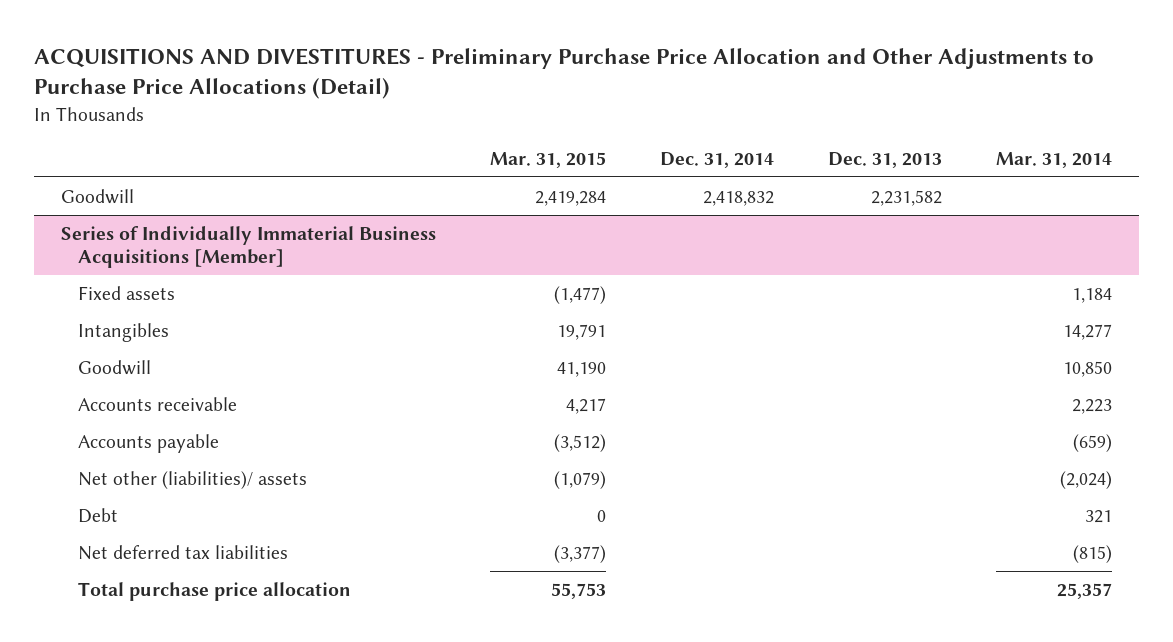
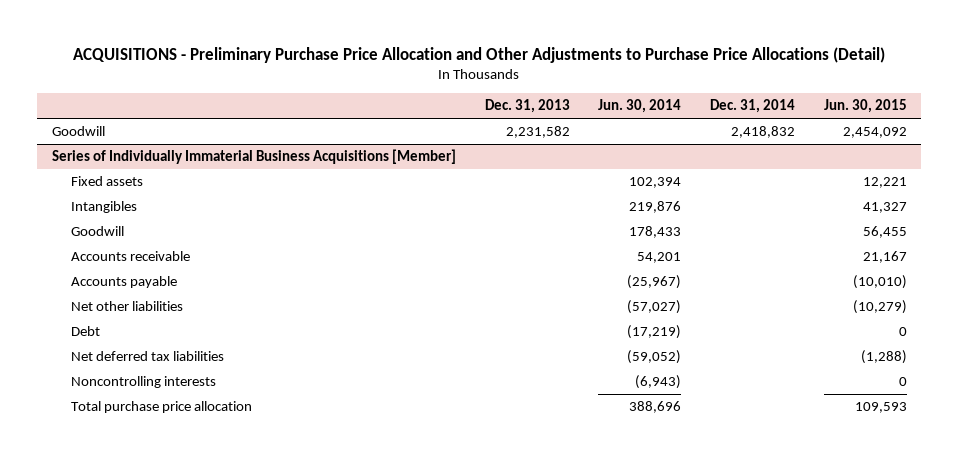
[33,48,1094,100] ACQUISITIONS AND DIVESTITURES - Preliminary Purchase Price Allocation and Other Adjustments to Purchase Price Allocations (Detail) -> [73,46,886,63] ACQUISITIONS - Preliminary Purchase Price Allocation and Other Adjustments to Purchase Price Allocations (Detail)
[489,151,606,168] Mar. 31, 2015 -> none
[995,151,1112,168] Mar. 31, 2014 -> none
none -> [598,99,682,114] Jun. 30, 2014
none -> [823,99,907,114] Jun. 30, 2015
[78,470,308,489] Net other (liabilities)/ assets -> [71,301,184,312] Net other liabilities
none -> [71,376,217,389] Noncontrolling interests

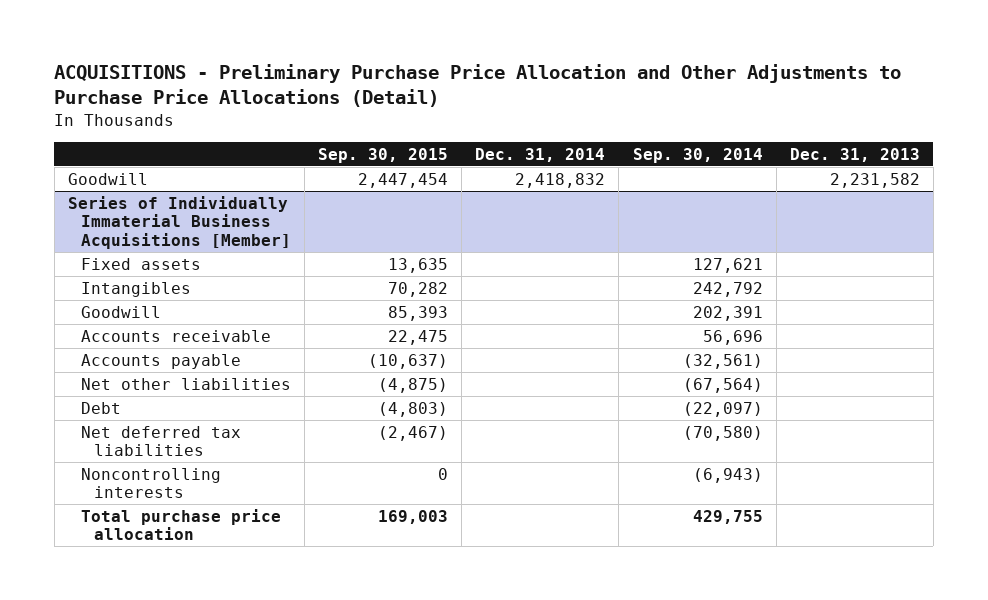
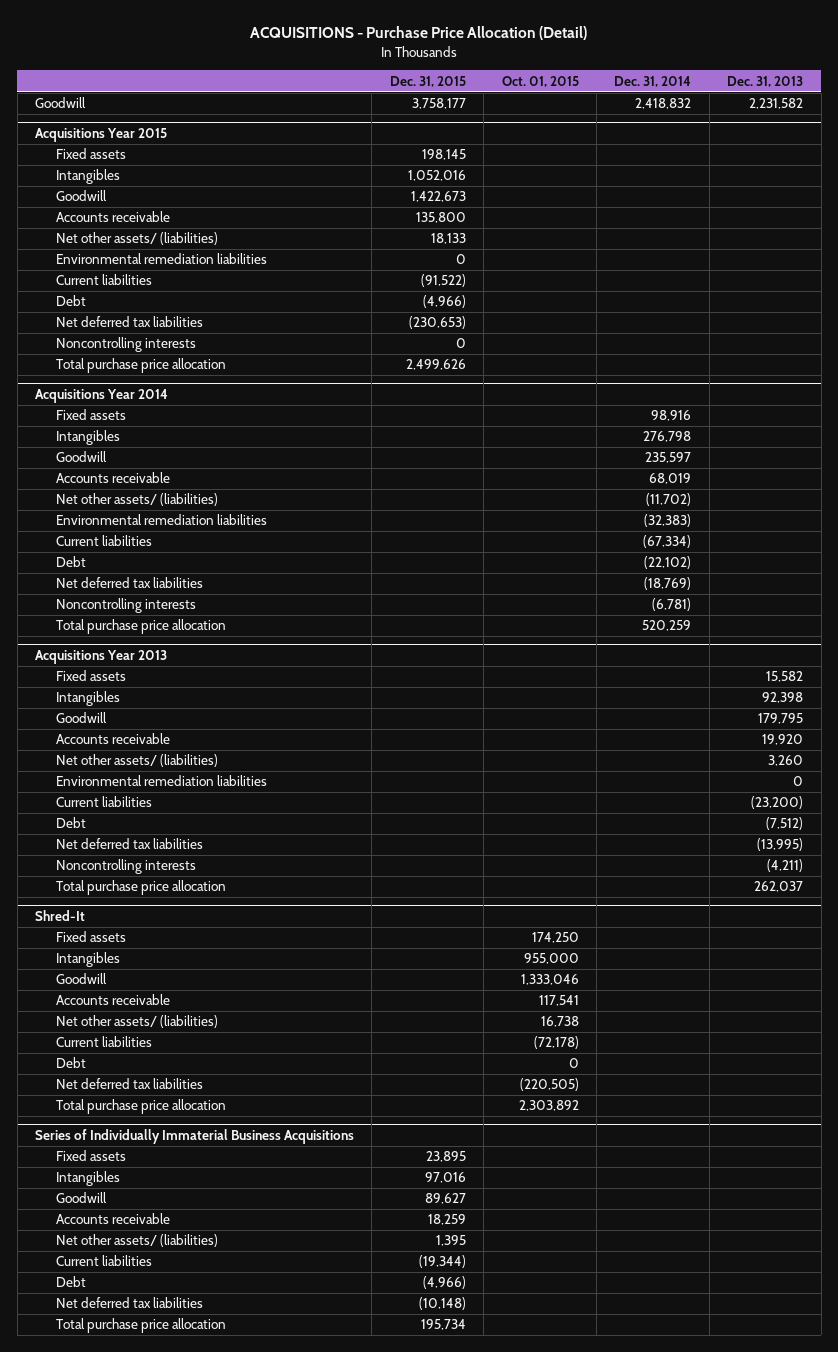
[54,64,902,108] ACQUISITIONS - Preliminary Purchase Price Allocation and Other Adjustments to Purchase Price Allocations (Detail) -> [250,26,588,41] ACQUISITIONS - Purchase Price Allocation (Detail)
[318,147,449,163] Sep. 30, 2015 -> none
[632,147,763,163] Sep. 30, 2014 -> none
none -> [389,75,466,87] Dec. 31, 2015
none -> [501,75,579,87] Oct. 01, 2015
none -> [35,127,168,142] Acquisitions Year 2015
none -> [55,148,126,160] Fixed assets
none -> [55,169,120,185] Intangibles
none -> [55,190,107,202] Goodwill
none -> [55,211,170,223] Accounts receivable
none -> [55,232,218,246] Net other assets/ (liabilities)
none -> [55,253,267,265] Environmental remediation liabilities
none -> [55,274,152,286] Current liabilities
none -> [55,295,86,307] Debt
none -> [55,316,203,328] Net deferred tax liabilities
none -> [55,337,196,353] Noncontrolling interests
none -> [55,358,226,374] Total purchase price allocation
none -> [35,388,169,403] Acquisitions Year 2014
none -> [55,409,126,421] Fixed assets
none -> [55,430,120,446] Intangibles
none -> [55,451,107,463] Goodwill
none -> [55,472,170,484] Accounts receivable
none -> [55,493,218,507] Net other assets/ (liabilities)
none -> [55,514,267,526] Environmental remediation liabilities
none -> [55,535,152,547] Current liabilities
none -> [55,556,86,568] Debt
none -> [55,577,203,589] Net deferred tax liabilities
none -> [55,598,196,614] Noncontrolling interests
none -> [55,619,226,635] Total purchase price allocation
none -> [35,649,168,664] Acquisitions Year 2013
none -> [55,670,126,682] Fixed assets
none -> [55,691,120,707] Intangibles
none -> [55,712,107,724] Goodwill
none -> [55,733,170,745] Accounts receivable
none -> [55,754,218,768] Net other assets/ (liabilities)
none -> [55,775,267,787] Environmental remediation liabilities
none -> [55,796,152,808] Current liabilities
none -> [55,817,86,829] Debt
none -> [55,838,203,850] Net deferred tax liabilities
none -> [55,859,196,875] Noncontrolling interests
none -> [55,880,226,896] Total purchase price allocation
none -> [35,909,86,921] Shred-It
none -> [55,931,126,943] Fixed assets
none -> [55,952,120,968] Intangibles
none -> [55,973,107,985] Goodwill
none -> [55,994,170,1006] Accounts receivable
none -> [55,1015,218,1029] Net other assets/ (liabilities)
none -> [55,1036,152,1048] Current liabilities
none -> [55,1057,86,1069] Debt
none -> [55,1078,203,1090] Net deferred tax liabilities
none -> [55,1099,226,1115] Total purchase price allocation
[67,195,291,249] Series of Individually Immaterial Business Acquisitions [Member] -> [35,1128,355,1144] Series of Individually Immaterial Business Acquisitions
[80,353,241,369] Accounts payable -> none
[80,377,291,390] Net other liabilities -> [55,1234,218,1248] Net other assets/ (liabilities)
none -> [55,1255,152,1267] Current liabilities
[80,467,221,499] Noncontrolling interests -> none

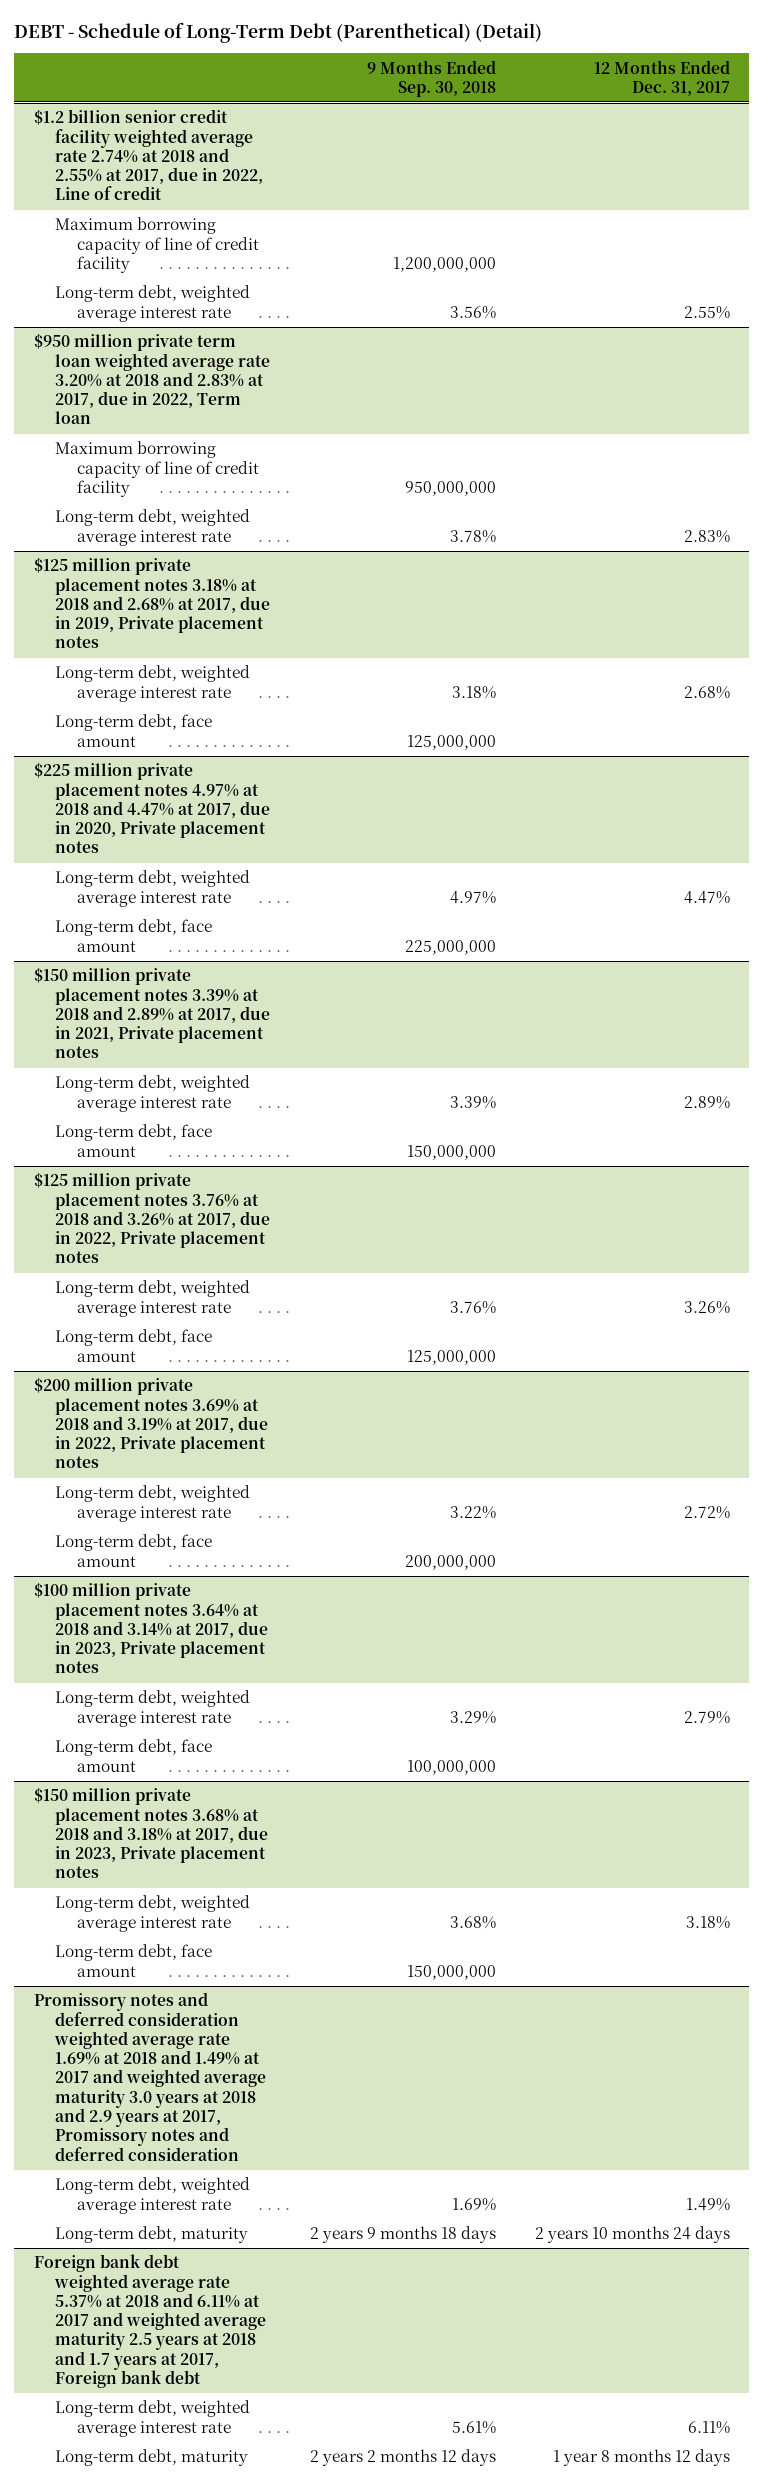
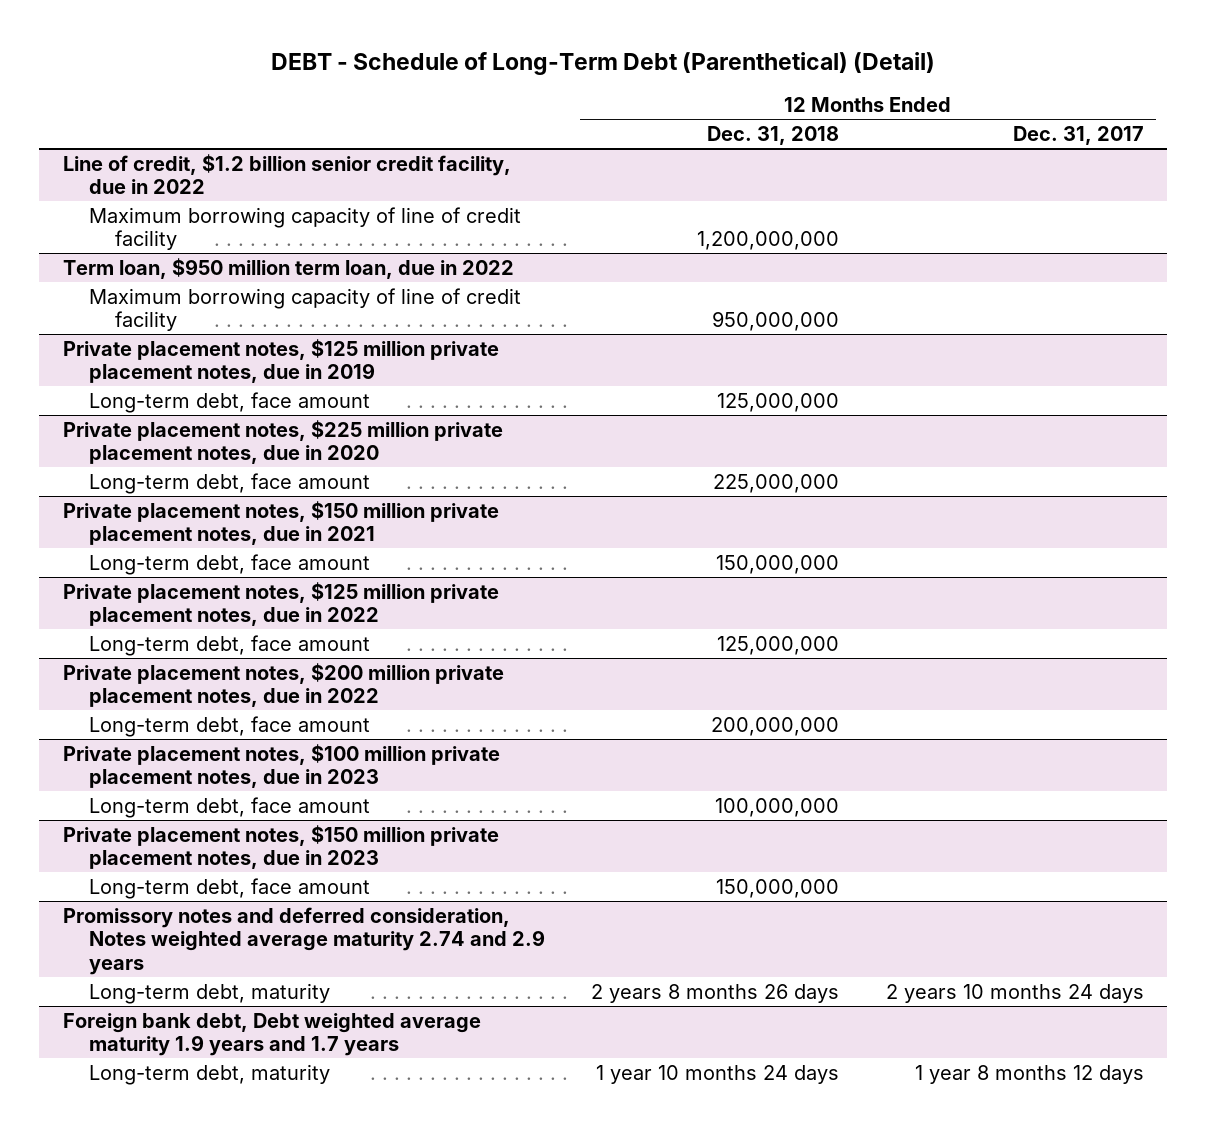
[366,59,496,97] 9 Months Ended Sep. 30, 2018 -> none
none -> [707,125,840,145] Dec. 31, 2018
[33,109,264,201] $1.2 billion senior credit facility weighted average rate 2.74% at 2018 and 2.55% at 2017, due in 2022, Line of credit -> [62,153,511,195] Line of credit, $1.2 billion senior credit facility, due in 2022
[55,285,251,322] Long-term debt, weighted average interest rate -> none
[33,333,271,425] $950 million private term loan weighted average rate 3.20% at 2018 and 2.83% at 2017, due in 2022, Term loan -> [62,257,514,279] Term loan, $950 million term loan, due in 2022
[55,509,251,546] Long-term debt, weighted average interest rate -> none
[55,665,251,702] Long-term debt, weighted average interest rate -> none
[33,557,271,649] $125 million private placement notes 3.18% at 2018 and 2.68% at 2017, due in 2019, Private placement notes -> [62,338,499,384] Private placement notes, $125 million private placement notes, due in 2019
[55,870,251,907] Long-term debt, weighted average interest rate -> none
[33,762,271,854] $225 million private placement notes 4.97% at 2018 and 4.47% at 2017, due in 2020, Private placement notes -> [62,419,503,465] Private placement notes, $225 million private placement notes, due in 2020
[55,1075,251,1112] Long-term debt, weighted average interest rate -> none
[33,967,271,1059] $150 million private placement notes 3.39% at 2018 and 2.89% at 2017, due in 2021, Private placement notes -> [62,500,499,546] Private placement notes, $150 million private placement notes, due in 2021
[55,1280,251,1317] Long-term debt, weighted average interest rate -> none
[33,1172,271,1264] $125 million private placement notes 3.76% at 2018 and 3.26% at 2017, due in 2022, Private placement notes -> [62,581,499,627] Private placement notes, $125 million private placement notes, due in 2022
[55,1485,251,1522] Long-term debt, weighted average interest rate -> none
[33,1377,269,1469] $200 million private placement notes 3.69% at 2018 and 3.19% at 2017, due in 2022, Private placement notes -> [62,662,504,708] Private placement notes, $200 million private placement notes, due in 2022
[55,1690,251,1727] Long-term debt, weighted average interest rate -> none
[33,1582,269,1674] $100 million private placement notes 3.64% at 2018 and 3.14% at 2017, due in 2023, Private placement notes -> [62,743,500,789] Private placement notes, $100 million private placement notes, due in 2023
[55,1895,251,1932] Long-term debt, weighted average interest rate -> none
[33,1787,269,1879] $150 million private placement notes 3.68% at 2018 and 3.18% at 2017, due in 2023, Private placement notes -> [62,824,499,870] Private placement notes, $150 million private placement notes, due in 2023
[55,2177,251,2214] Long-term debt, weighted average interest rate -> none
[33,1992,267,2161] Promissory notes and deferred consideration weighted average rate 1.69% at 2018 and 1.49% at 2017 and weighted average maturity 3.0 years at 2018 and 2.9 years at 2017, Promissory notes and deferred consideration -> [62,906,545,975] Promissory notes and deferred consideration, Notes weighted average maturity 2.74 and 2.9 years
[55,2400,251,2437] Long-term debt, weighted average interest rate -> none
[33,2254,267,2389] Foreign bank debt weighted average rate 5.37% at 2018 and 6.11% at 2017 and weighted average maturity 2.5 years at 2018 and 1.7 years at 2017, Foreign bank debt -> [62,1012,481,1057] Foreign bank debt, Debt weighted average maturity 1.9 years and 1.7 years

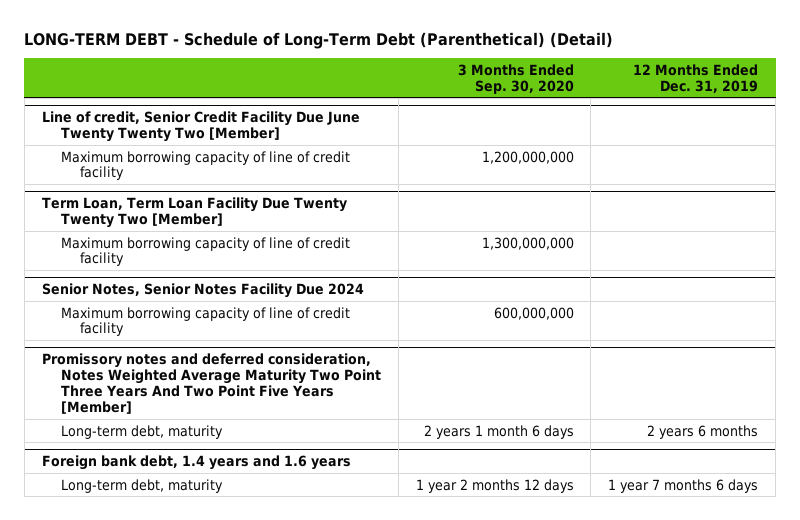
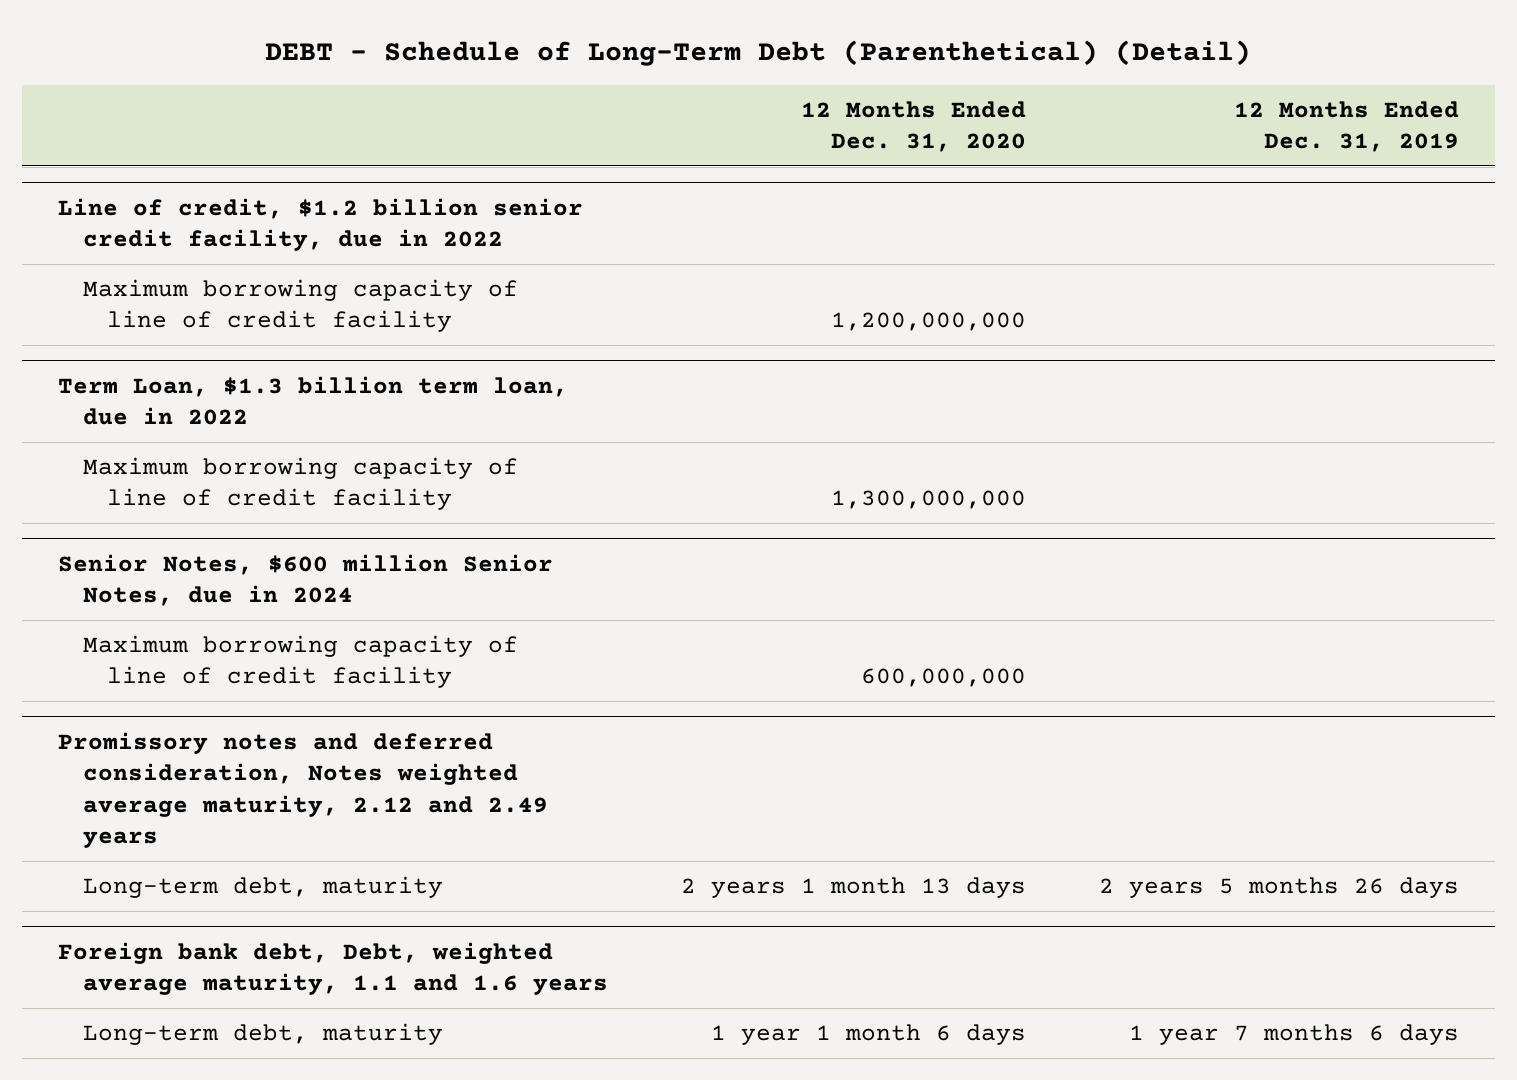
[24,32,614,50] LONG-TERM DEBT - Schedule of Long-Term Debt (Parenthetical) (Detail) -> [265,40,1252,67] DEBT - Schedule of Long-Term Debt (Parenthetical) (Detail)
[457,63,574,94] 3 Months Ended Sep. 30, 2020 -> none
none -> [800,100,1026,153] 12 Months Ended Dec. 31, 2020
[41,111,360,143] Line of credit, Senior Credit Facility Due June Twenty Twenty Two [Member] -> none
[60,150,350,181] Maximum borrowing capacity of line of credit facility -> none
[41,197,347,229] Term Loan, Term Loan Facility Due Twenty Twenty Two [Member] -> none
[60,236,350,267] Maximum borrowing capacity of line of credit facility -> none
none -> [58,197,584,252] Line of credit, $1.2 billion senior credit facility, due in 2022
none -> [82,278,518,333] Maximum borrowing capacity of line of credit facility
none -> [58,375,569,426] Term Loan, $1.3 billion term loan, due in 2022
none -> [82,456,518,511] Maximum borrowing capacity of line of credit facility
[41,283,364,299] Senior Notes, Senior Notes Facility Due 2024 -> [58,553,554,607] Senior Notes, $600 million Senior Notes, due in 2024
[41,353,381,414] Promissory notes and deferred consideration, Notes Weighted Average Maturity Two Point Three Years And Two Point Five Years [Member] -> [58,731,548,849] Promissory notes and deferred consideration, Notes weighted average maturity, 2.12 and 2.49 years
[647,424,759,439] 2 years 6 months -> [1098,876,1459,898] 2 years 5 months 26 days
[41,455,351,471] Foreign bank debt, 1.4 years and 1.6 years -> [58,941,608,996] Foreign bank debt, Debt, weighted average maturity, 1.1 and 1.6 years

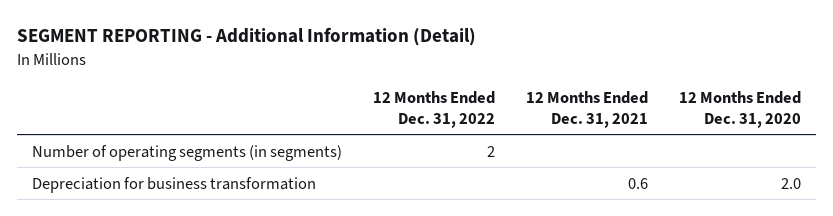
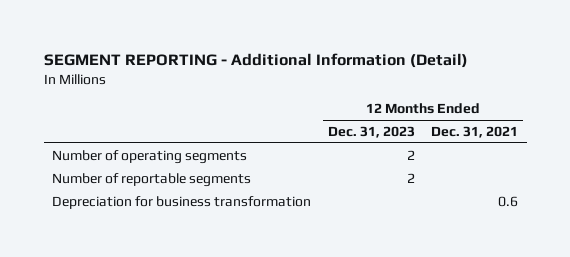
[372,90,495,128] 12 Months Ended Dec. 31, 2022 -> none
[678,90,801,128] 12 Months Ended Dec. 31, 2020 -> none
none -> [327,125,415,138] Dec. 31, 2023
[32,144,343,161] Number of operating segments (in segments) -> [51,149,247,164] Number of operating segments
none -> [51,172,251,187] Number of reportable segments

